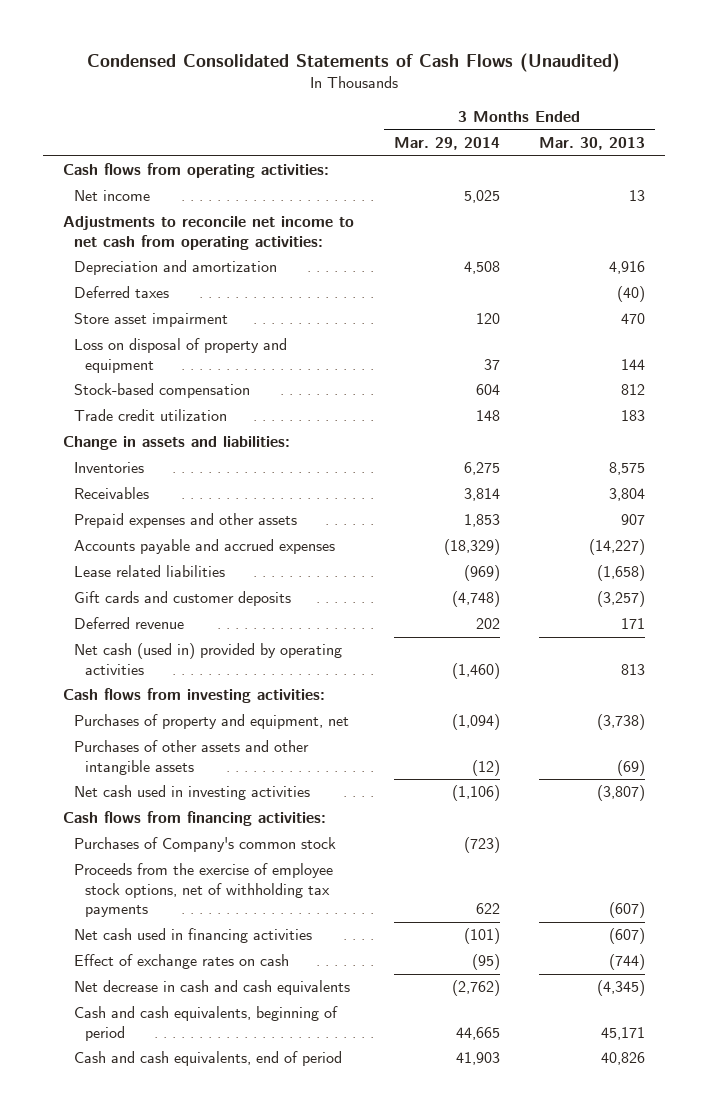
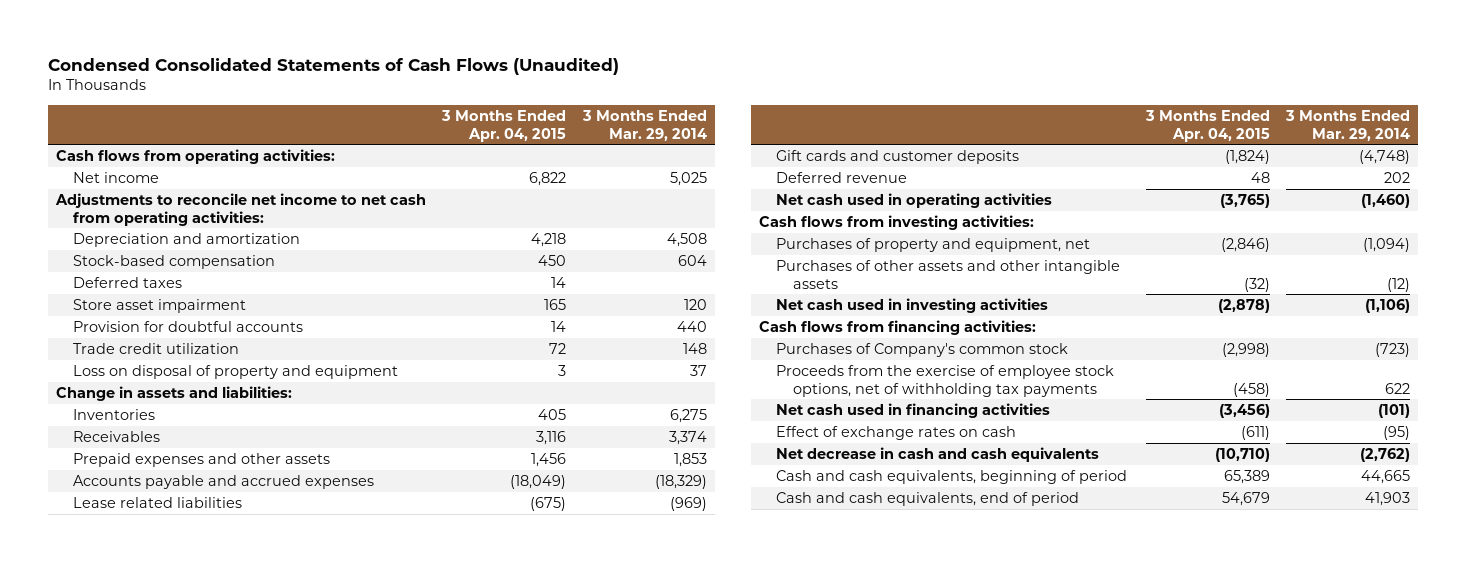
[539,137,646,151] Mar. 30, 2013 -> none
none -> [441,109,567,142] 3 Months Ended Apr. 04, 2015
[73,383,250,399] Stock-based compensation -> [72,254,275,269] Stock-based compensation
none -> [72,320,303,332] Provision for doubtful accounts
[73,338,287,373] Loss on disposal of property and equipment -> [72,364,398,379] Loss on disposal of property and equipment
[463,488,500,502] 3,814 -> [668,430,707,445] 3,374
[73,643,342,675] Net cash (used in) provided by operating activities -> [776,192,1053,208] Net cash used in operating activities

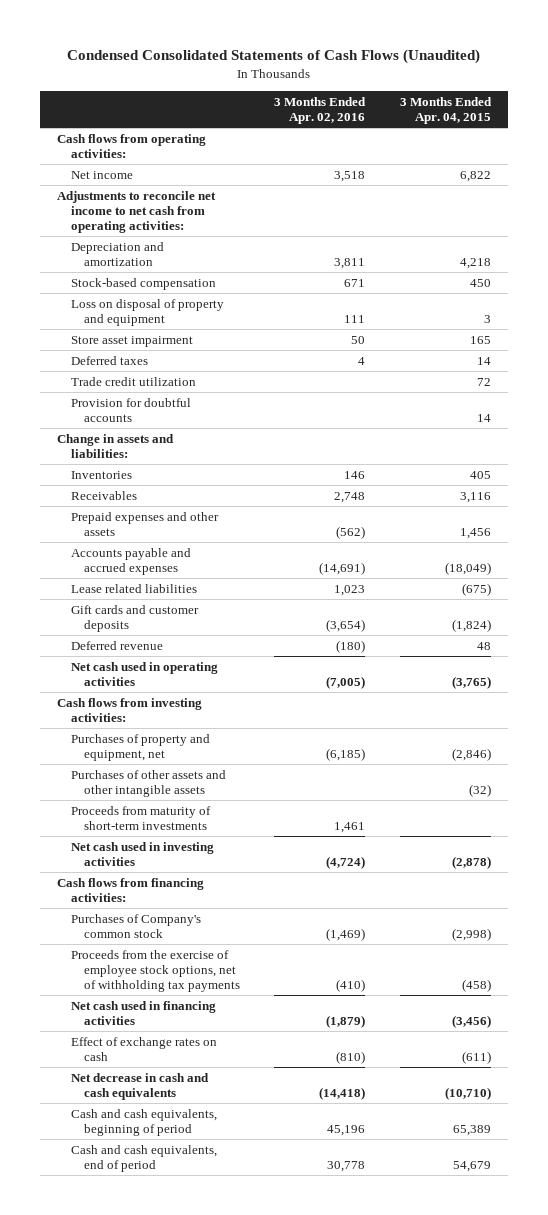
[581,109,707,141] 3 Months Ended Mar. 29, 2014 -> none
none -> [274,96,367,124] 3 Months Ended Apr. 02, 2016
[72,364,398,379] Loss on disposal of property and equipment -> [70,298,224,326] Loss on disposal of property and equipment
[72,276,182,288] Deferred taxes -> [70,355,148,365] Deferred taxes
[72,320,303,332] Provision for doubtful accounts -> [70,397,191,422] Provision for doubtful accounts
none -> [70,805,211,830] Proceeds from maturity of short-term investments

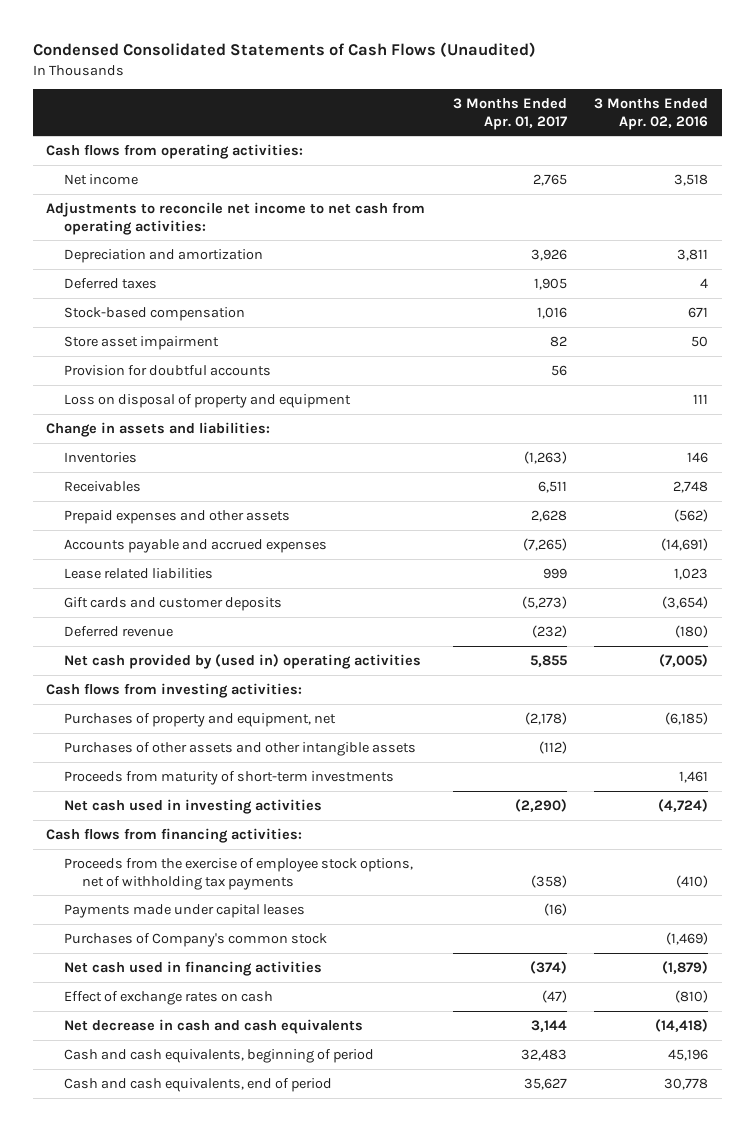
[399,96,492,124] 3 Months Ended Apr. 04, 2015 -> none
none -> [452,97,567,130] 3 Months Ended Apr. 01, 2017
[70,355,148,365] Deferred taxes -> [64,277,158,289] Deferred taxes
[70,376,196,386] Trade credit utilization -> none
[70,298,224,326] Loss on disposal of property and equipment -> [64,393,352,408] Loss on disposal of property and equipment
[70,661,218,686] Net cash used in operating activities -> [64,653,422,669] Net cash provided by (used in) operating activities
none -> [64,903,306,918] Payments made under capital leases
[70,913,201,938] Purchases of Company's common stock -> [64,932,328,947] Purchases of Company's common stock

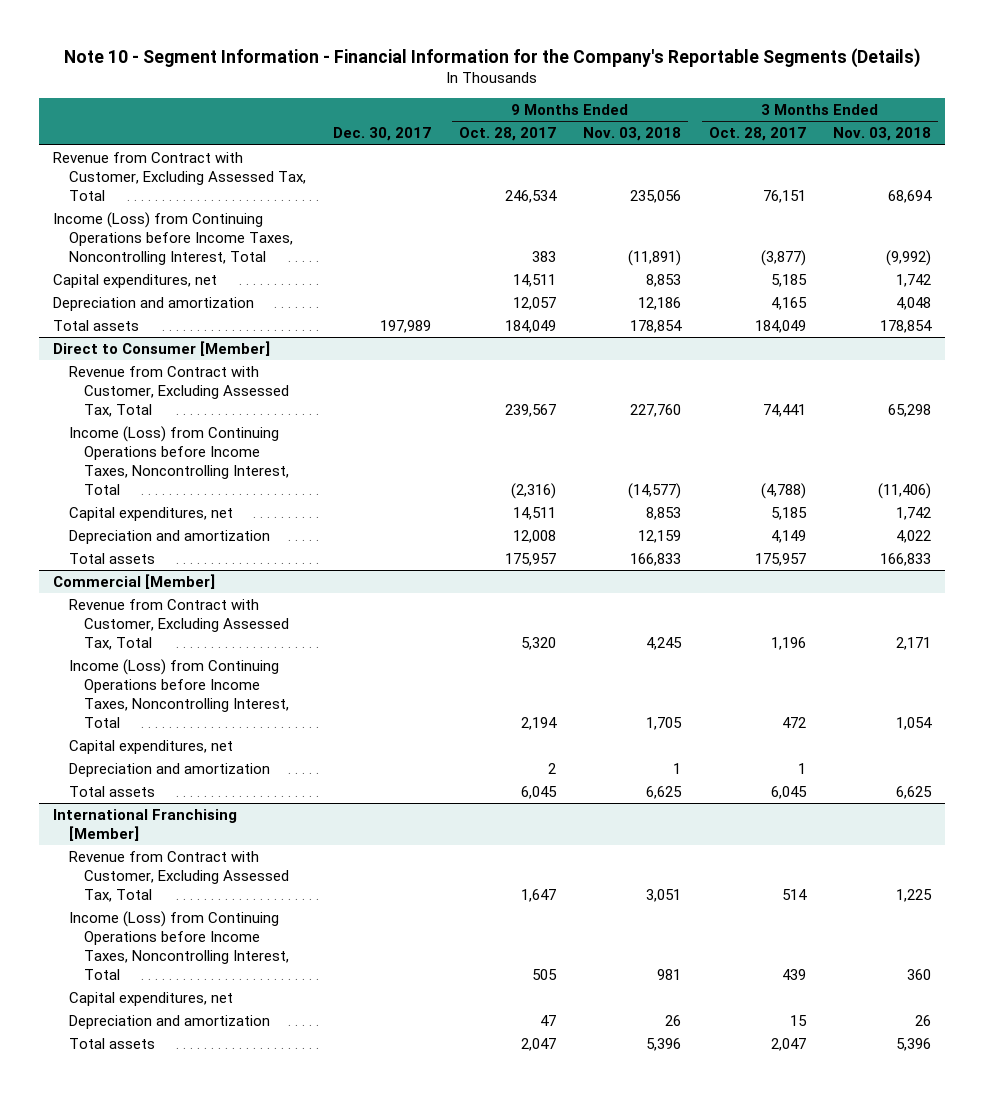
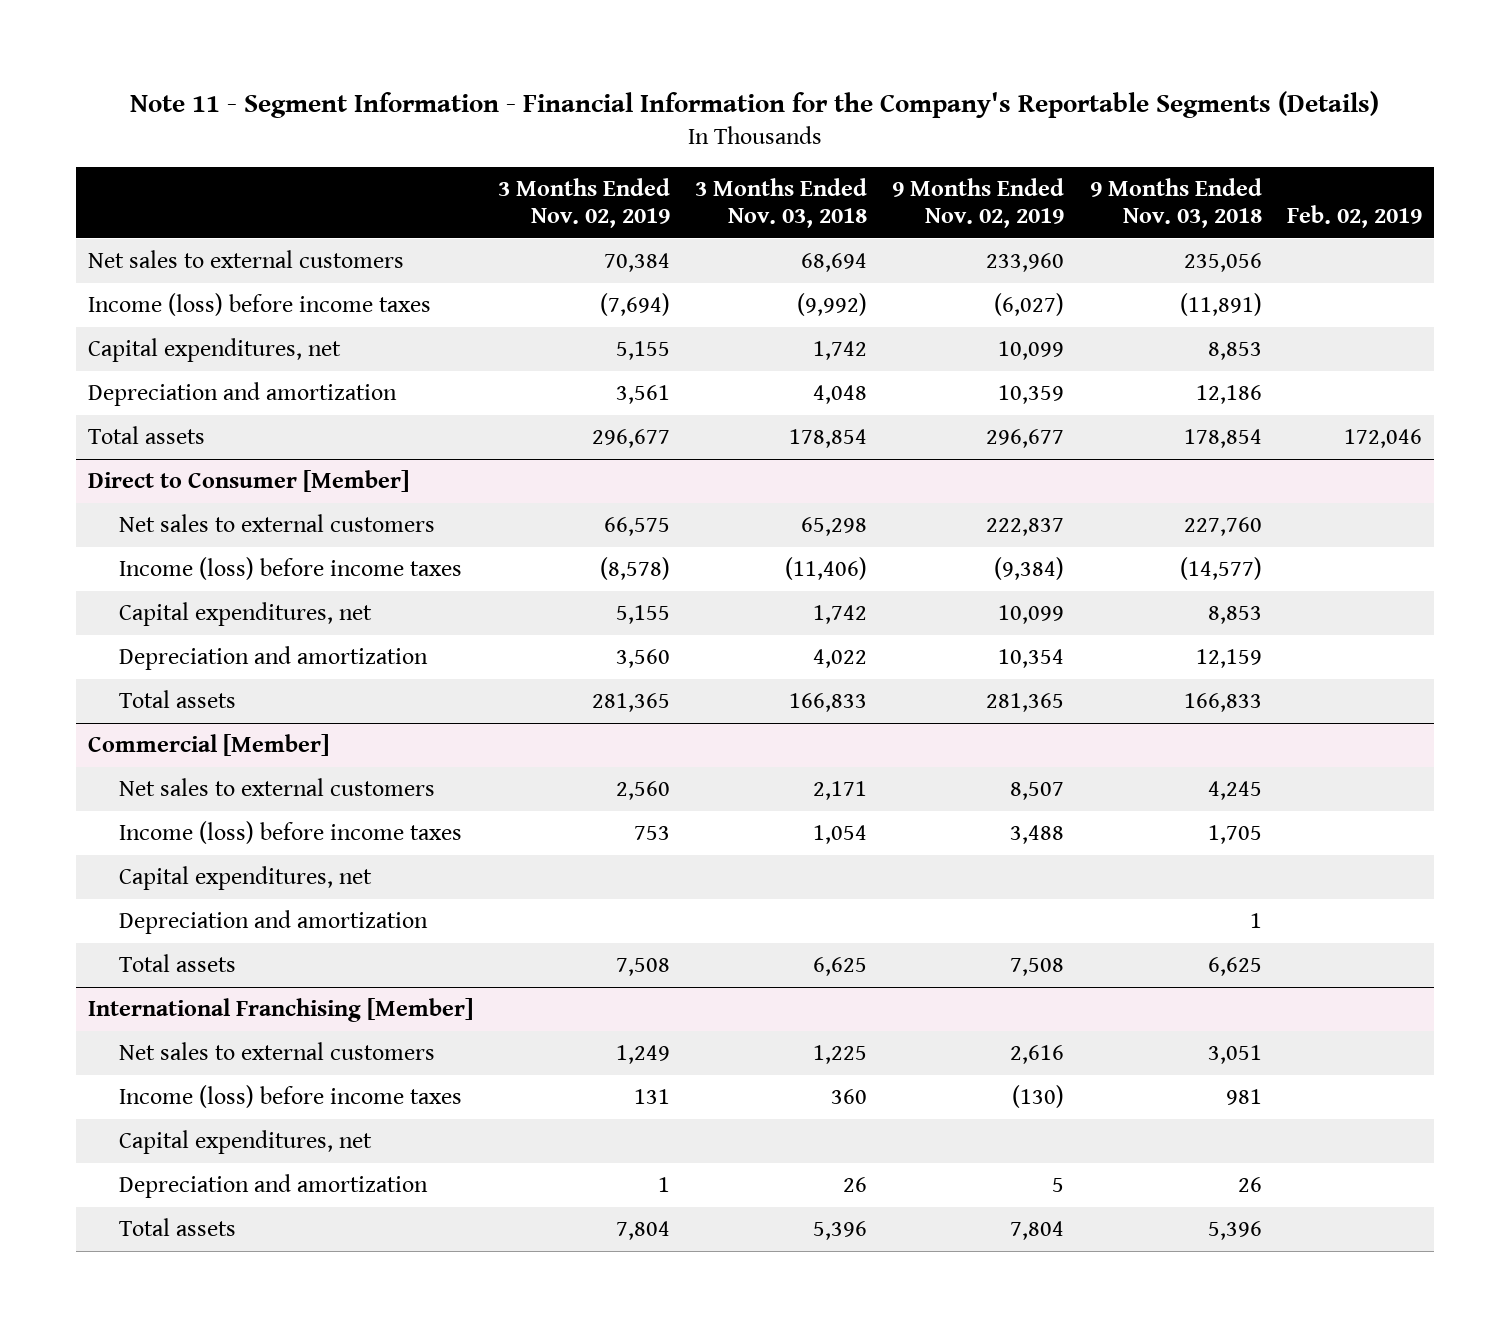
[64,47,921,68] Note 10 - Segment Information - Financial Information for the Company's Reportable Segments (Details) -> [129,91,1379,119] Note 11 - Segment Information - Financial Information for the Company's Reportable Segments (Details)
[333,127,432,142] Dec. 30, 2017 -> none
[458,127,556,142] Oct. 28, 2017 -> none
[708,127,806,142] Oct. 28, 2017 -> none
none -> [498,177,671,229] 3 Months Ended Nov. 02, 2019
none -> [892,177,1065,229] 9 Months Ended Nov. 02, 2019
none -> [1286,205,1422,229] Feb. 02, 2019
[53,151,306,202] Revenue from Contract with Customer, Excluding Assessed Tax, Total -> [88,250,405,269] Net sales to external customers
[53,211,293,266] Income (Loss) from Continuing Operations before Income Taxes, Noncontrolling Interest, Total -> [88,293,432,317] Income (loss) before income taxes
[68,365,290,418] Revenue from Contract with Customer, Excluding Assessed Tax, Total -> [118,514,435,533] Net sales to external customers
[68,425,290,496] Income (Loss) from Continuing Operations before Income Taxes, Noncontrolling Interest, Total -> [118,557,462,581] Income (loss) before income taxes
[68,598,290,651] Revenue from Contract with Customer, Excluding Assessed Tax, Total -> [118,778,435,797] Net sales to external customers
[68,658,290,729] Income (Loss) from Continuing Operations before Income Taxes, Noncontrolling Interest, Total -> [118,821,462,845] Income (loss) before income taxes
[68,850,290,903] Revenue from Contract with Customer, Excluding Assessed Tax, Total -> [118,1042,435,1061] Net sales to external customers
[68,910,290,981] Income (Loss) from Continuing Operations before Income Taxes, Noncontrolling Interest, Total -> [118,1085,462,1109] Income (loss) before income taxes

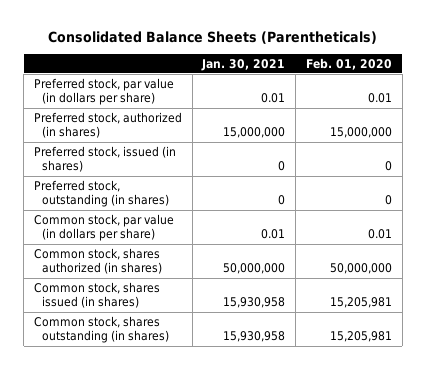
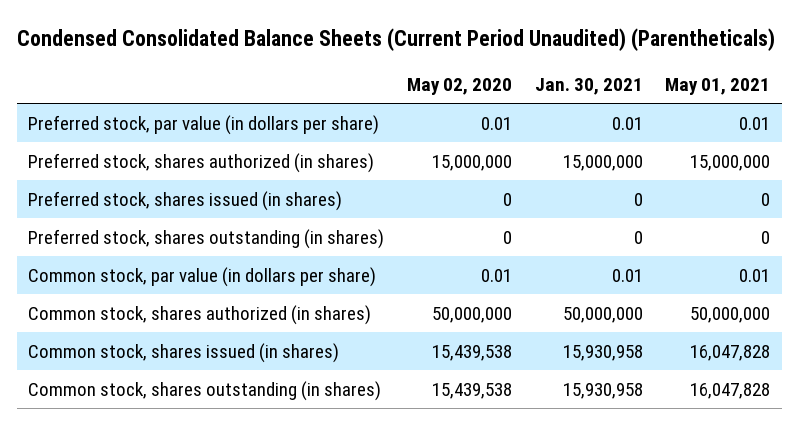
[47,31,377,45] Consolidated Balance Sheets (Parentheticals) -> [16,28,775,52] Condensed Consolidated Balance Sheets (Current Period Unaudited) (Parentheticals)
[305,57,392,70] Feb. 01, 2020 -> none
none -> [407,77,513,95] May 02, 2020
none -> [665,77,771,95] May 01, 2021
[34,111,183,139] Preferred stock, authorized (in shares) -> [28,152,375,173] Preferred stock, shares authorized (in shares)
[34,145,177,173] Preferred stock, issued (in shares) -> [28,190,343,211] Preferred stock, shares issued (in shares)
[34,179,170,208] Preferred stock, outstanding (in shares) -> [28,228,385,249] Preferred stock, shares outstanding (in shares)

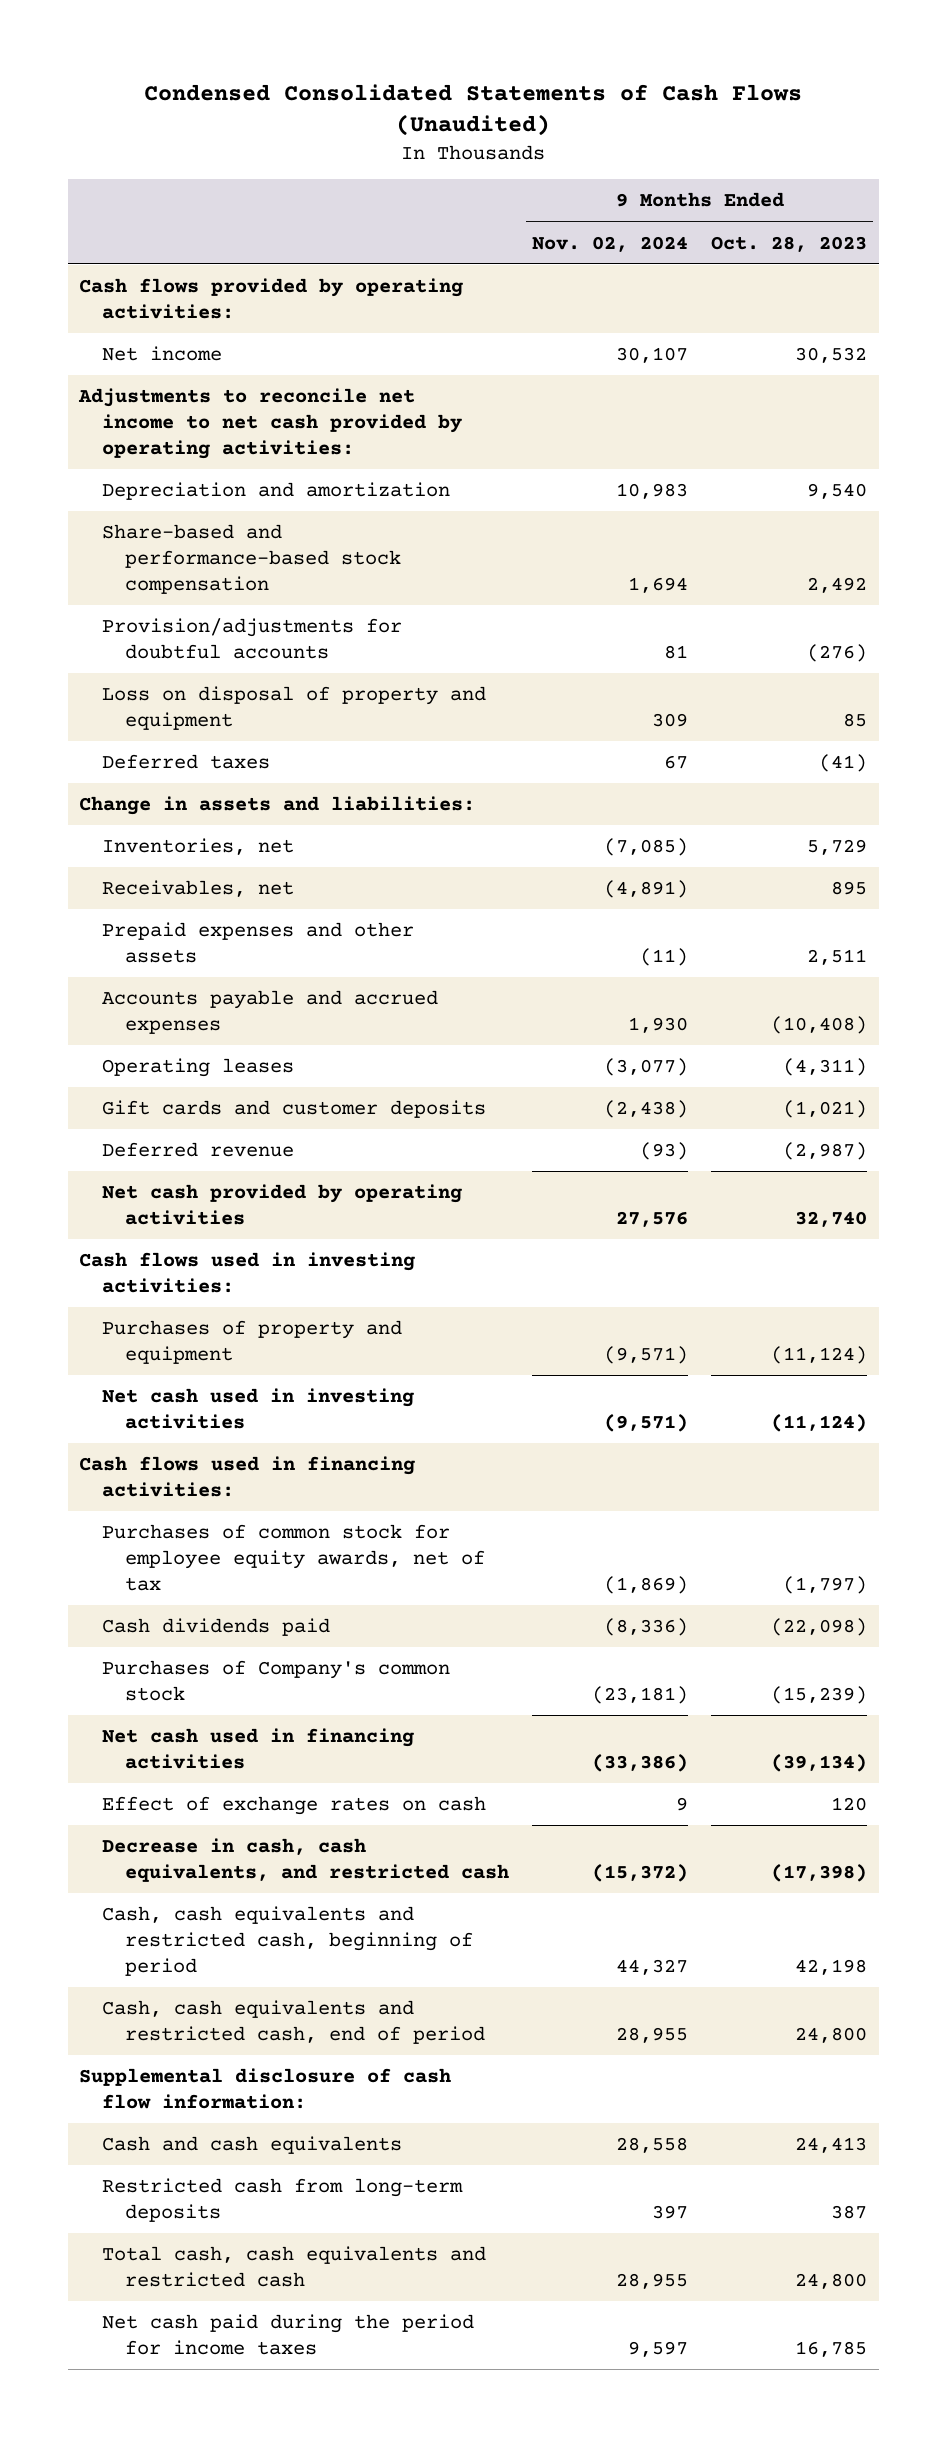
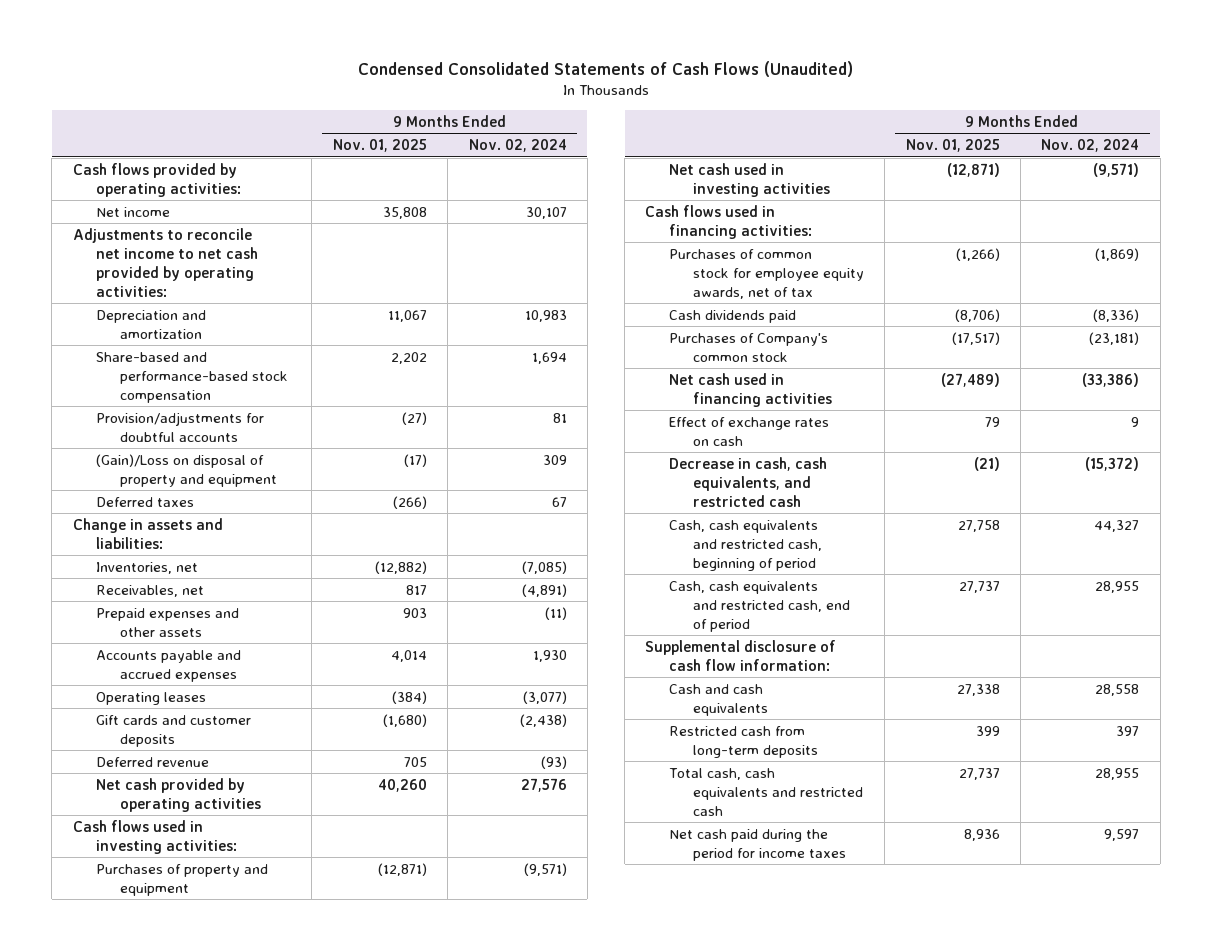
[711,235,868,252] Oct. 28, 2023 -> none
none -> [332,139,427,153] Nov. 01, 2025
[102,686,487,731] Loss on disposal of property and equipment -> [96,453,278,487] (Gain)/Loss on disposal of property and equipment

